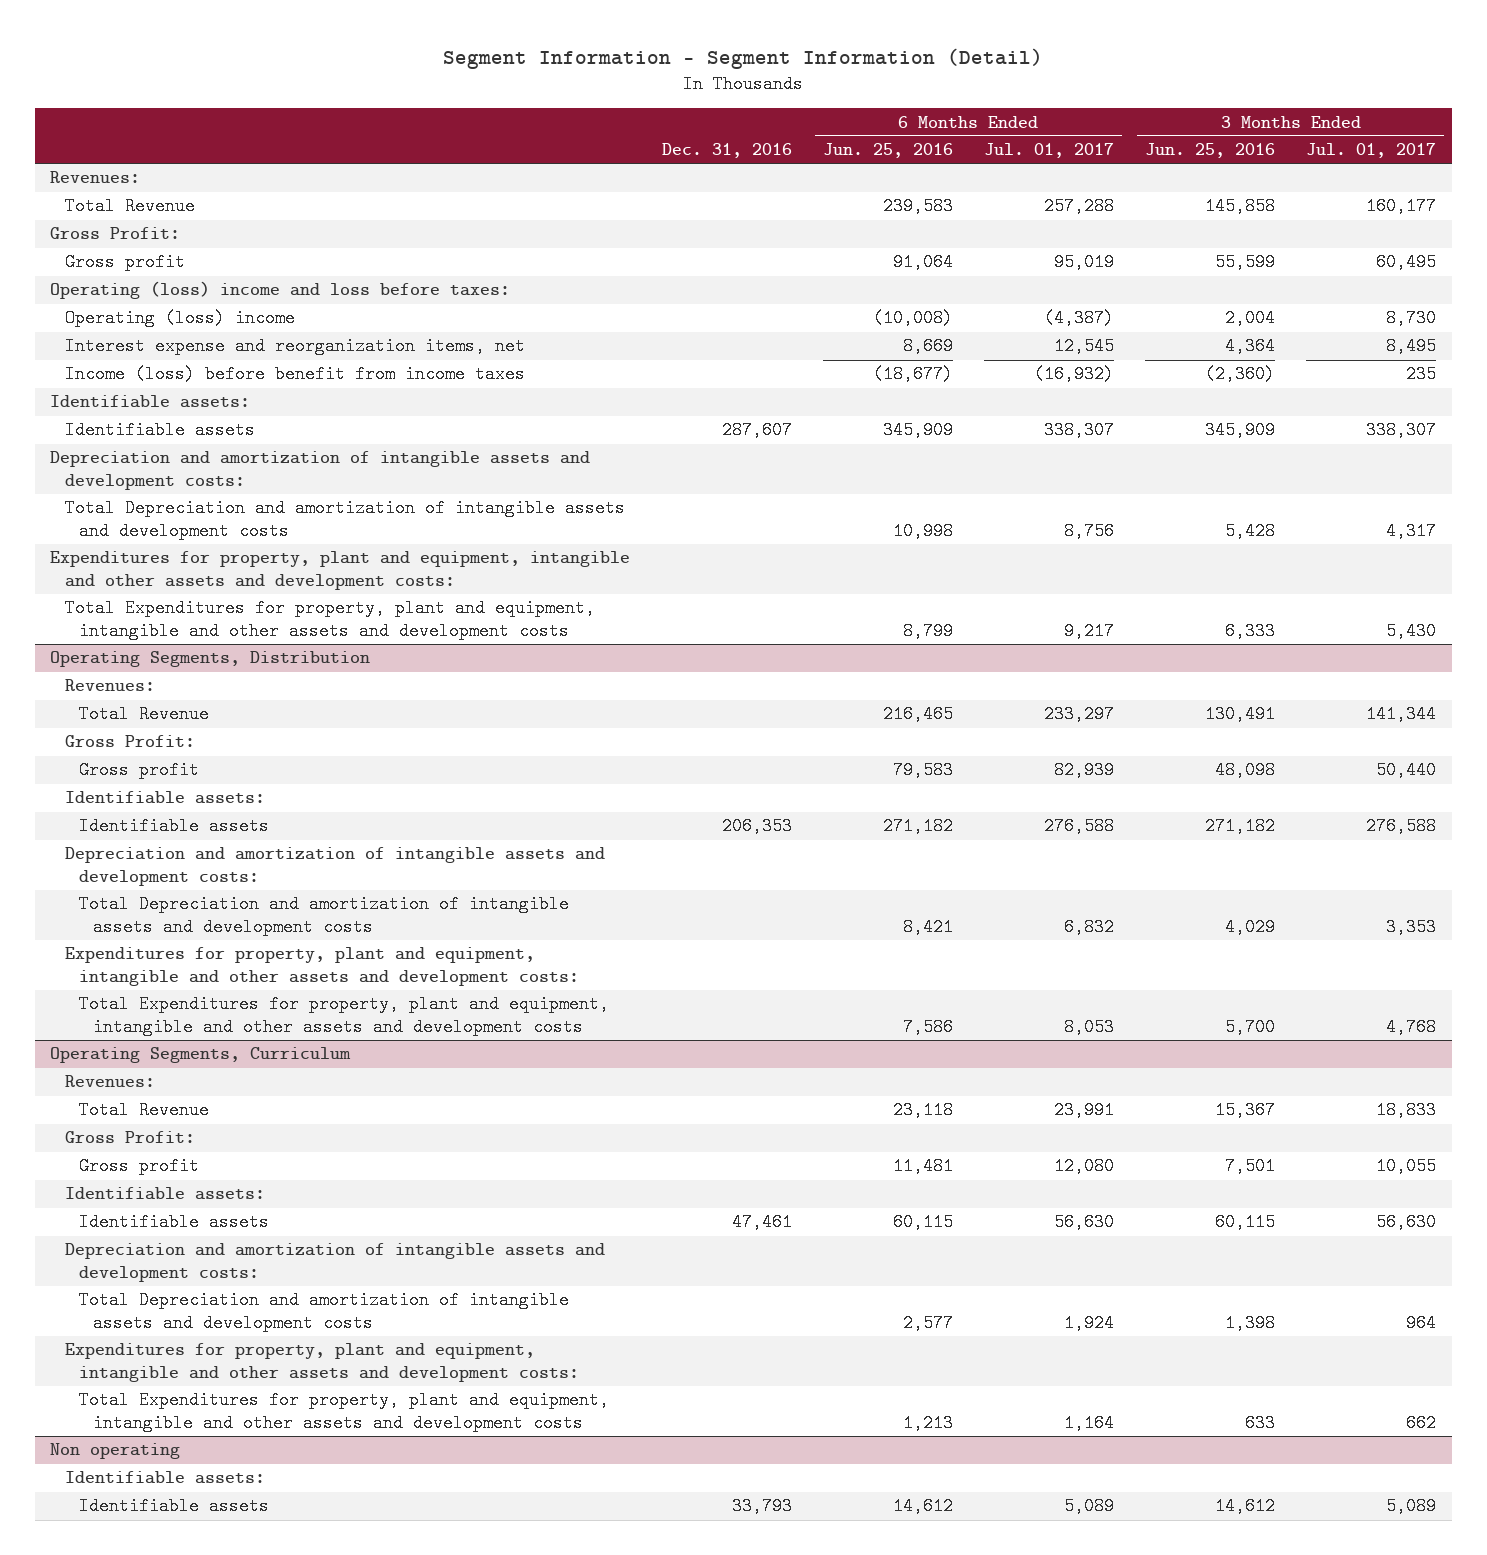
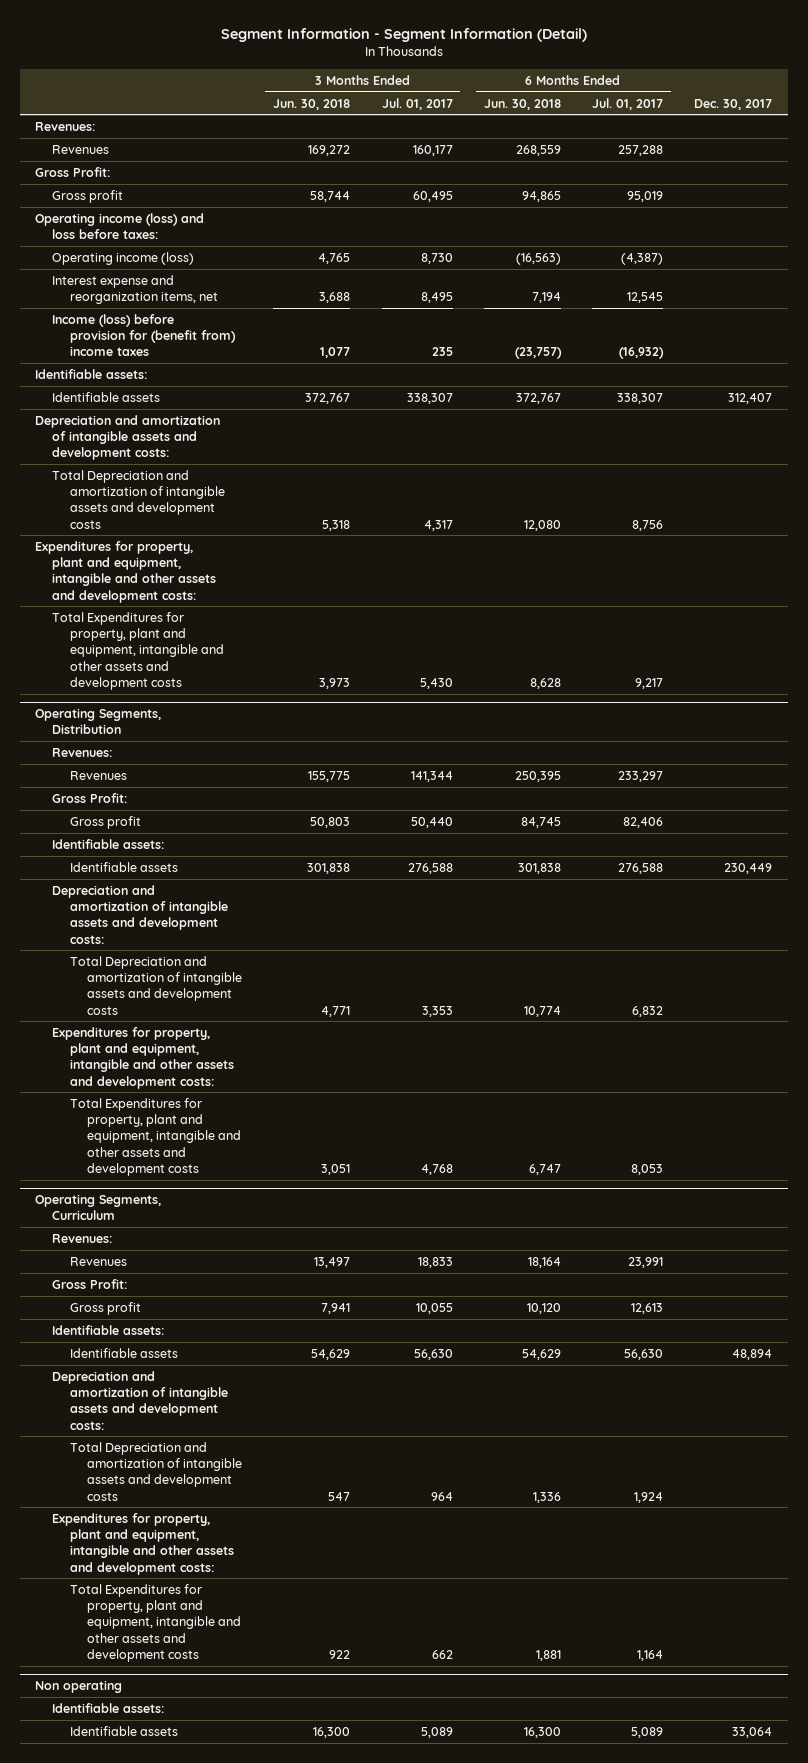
[661,143,792,159] Dec. 31, 2016 -> none
[822,143,953,159] Jun. 25, 2016 -> none
[1145,143,1276,159] Jun. 25, 2016 -> none
none -> [273,98,351,110] Jun. 30, 2018
none -> [483,98,561,110] Jun. 30, 2018
none -> [694,98,773,110] Dec. 30, 2017
[64,197,195,216] Total Revenue -> [52,144,110,154] Revenues
[50,281,511,300] Operating (loss) income and loss before taxes: -> [35,212,205,240] Operating income (loss) and loss before taxes:
[64,309,295,328] Operating (loss) income -> [52,251,195,265] Operating income (loss)
[64,365,525,384] Income (loss) before benefit from income taxes -> [52,313,236,357] Income (loss) before provision for (benefit from) income taxes
[78,705,209,724] Total Revenue -> [69,770,127,780] Revenues
[1053,761,1114,780] 82,939 -> [623,816,664,828] 82,406
[78,1101,209,1120] Total Revenue -> [69,1256,127,1266] Revenues
[1053,1157,1114,1176] 12,080 -> [631,1302,664,1314] 12,613

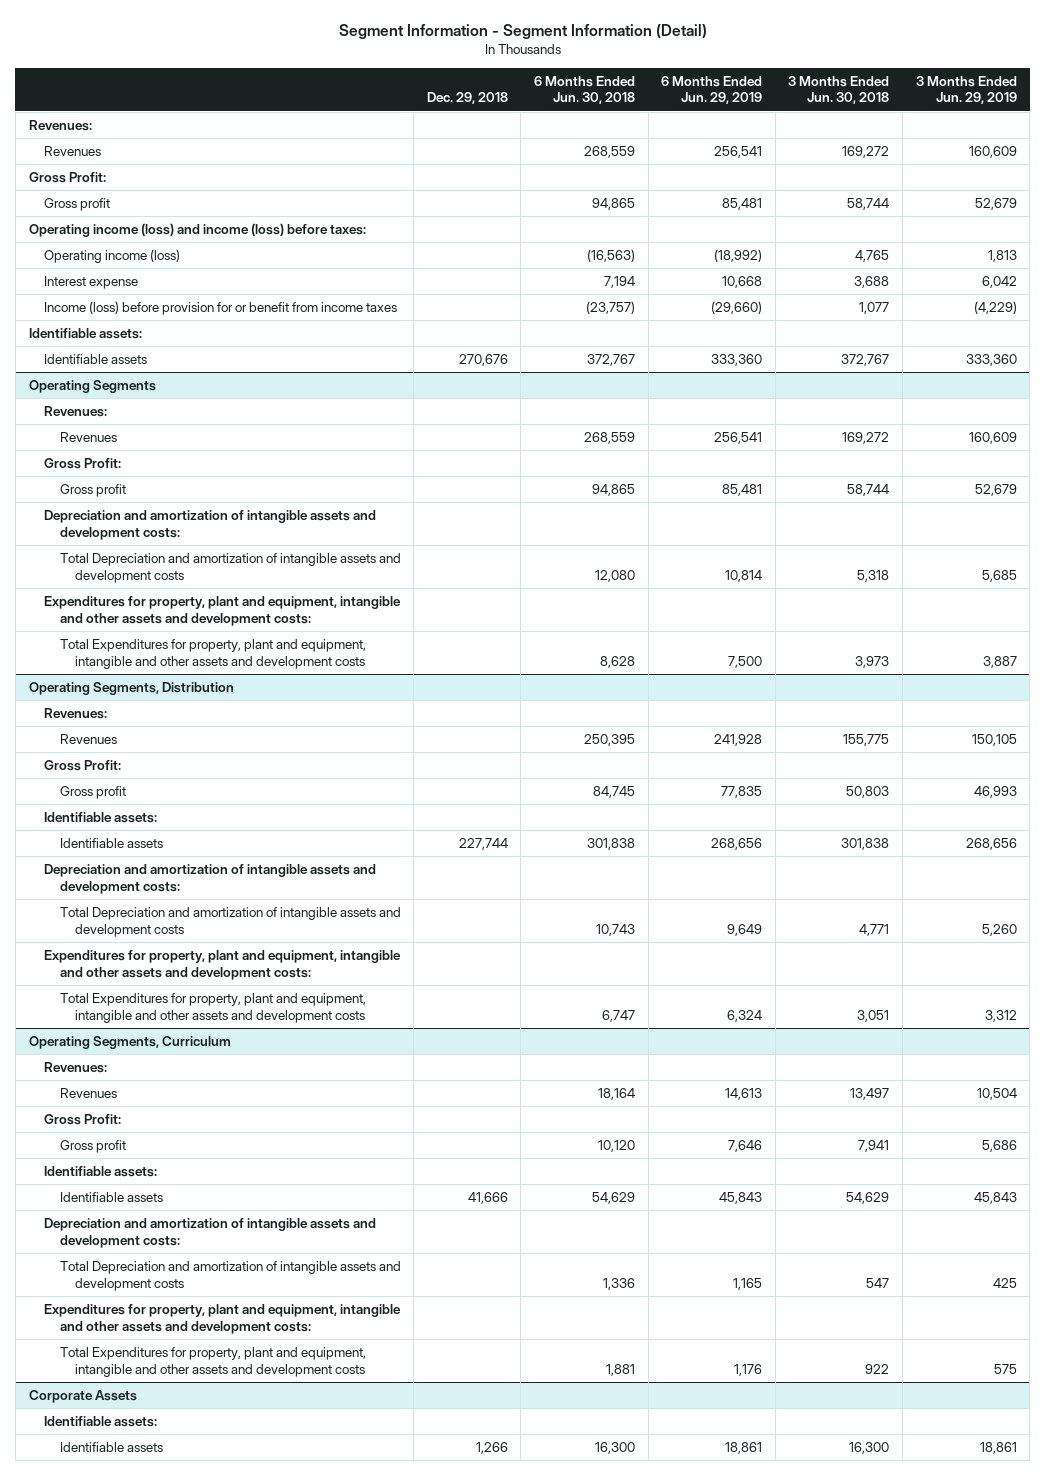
[381,97,453,110] Jul. 01, 2017 -> none
[592,97,664,110] Jul. 01, 2017 -> none
[694,98,773,110] Dec. 30, 2017 -> none
none -> [426,92,508,105] Dec. 29, 2018
none -> [661,75,763,105] 6 Months Ended Jun. 29, 2019
none -> [915,75,1017,105] 3 Months Ended Jun. 29, 2019
[35,212,205,240] Operating income (loss) and loss before taxes: -> [28,223,366,238] Operating income (loss) and income (loss) before taxes:
[52,274,218,305] Interest expense and reorganization items, net -> [44,276,139,290] Interest expense
[52,313,236,357] Income (loss) before provision for (benefit from) income taxes -> [44,301,398,316] Income (loss) before provision for or benefit from income taxes
none -> [28,380,156,394] Operating Segments
none -> [44,406,108,418] Revenues:
none -> [59,432,117,443] Revenues
none -> [44,458,122,470] Gross Profit:
none -> [59,484,126,498] Gross profit
[523,1005,561,1017] 10,774 -> [596,923,636,936] 10,743
[35,1679,123,1693] Non operating -> [28,1390,137,1404] Corporate Assets

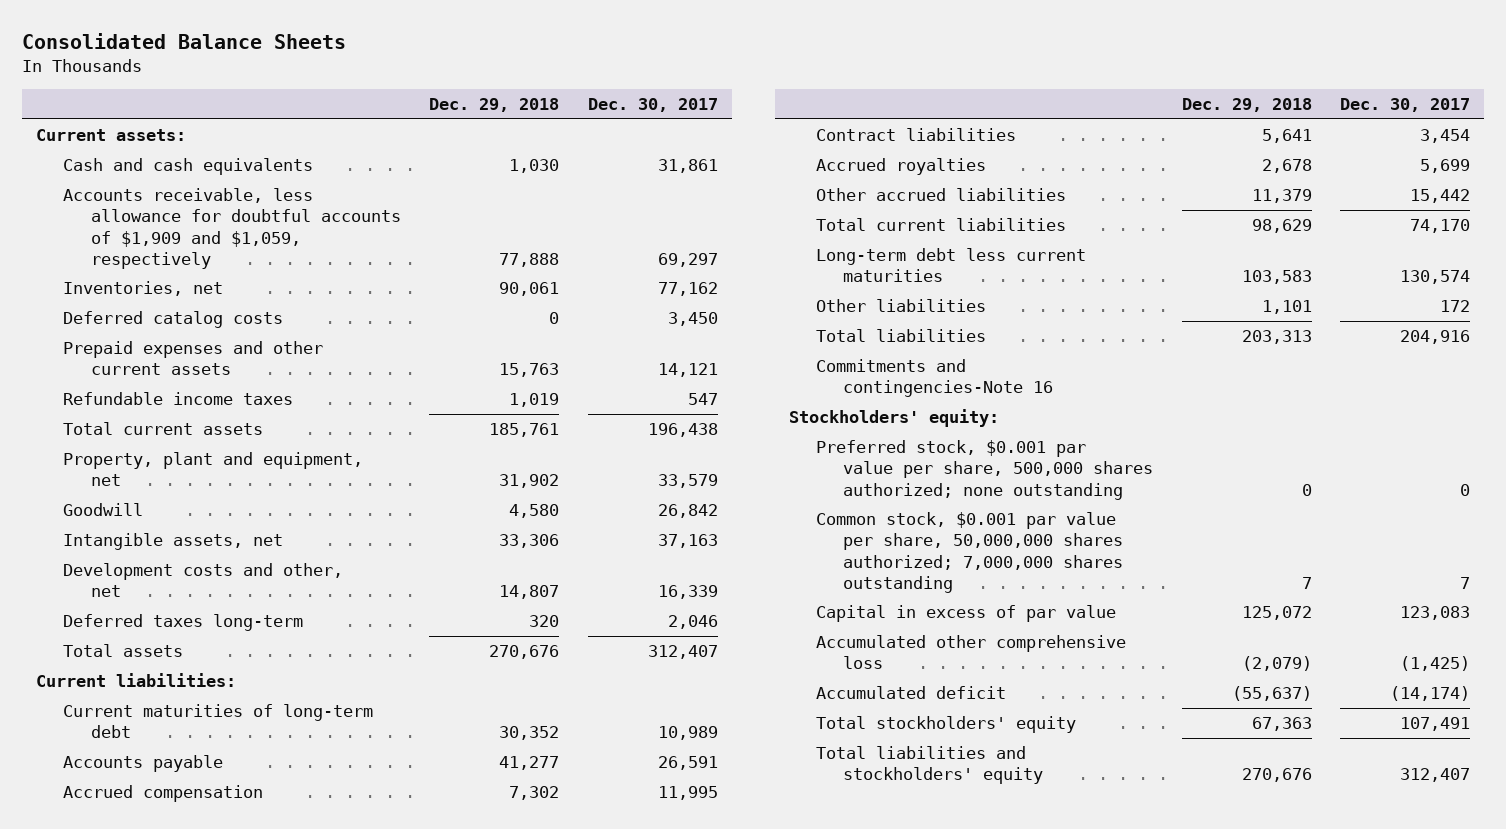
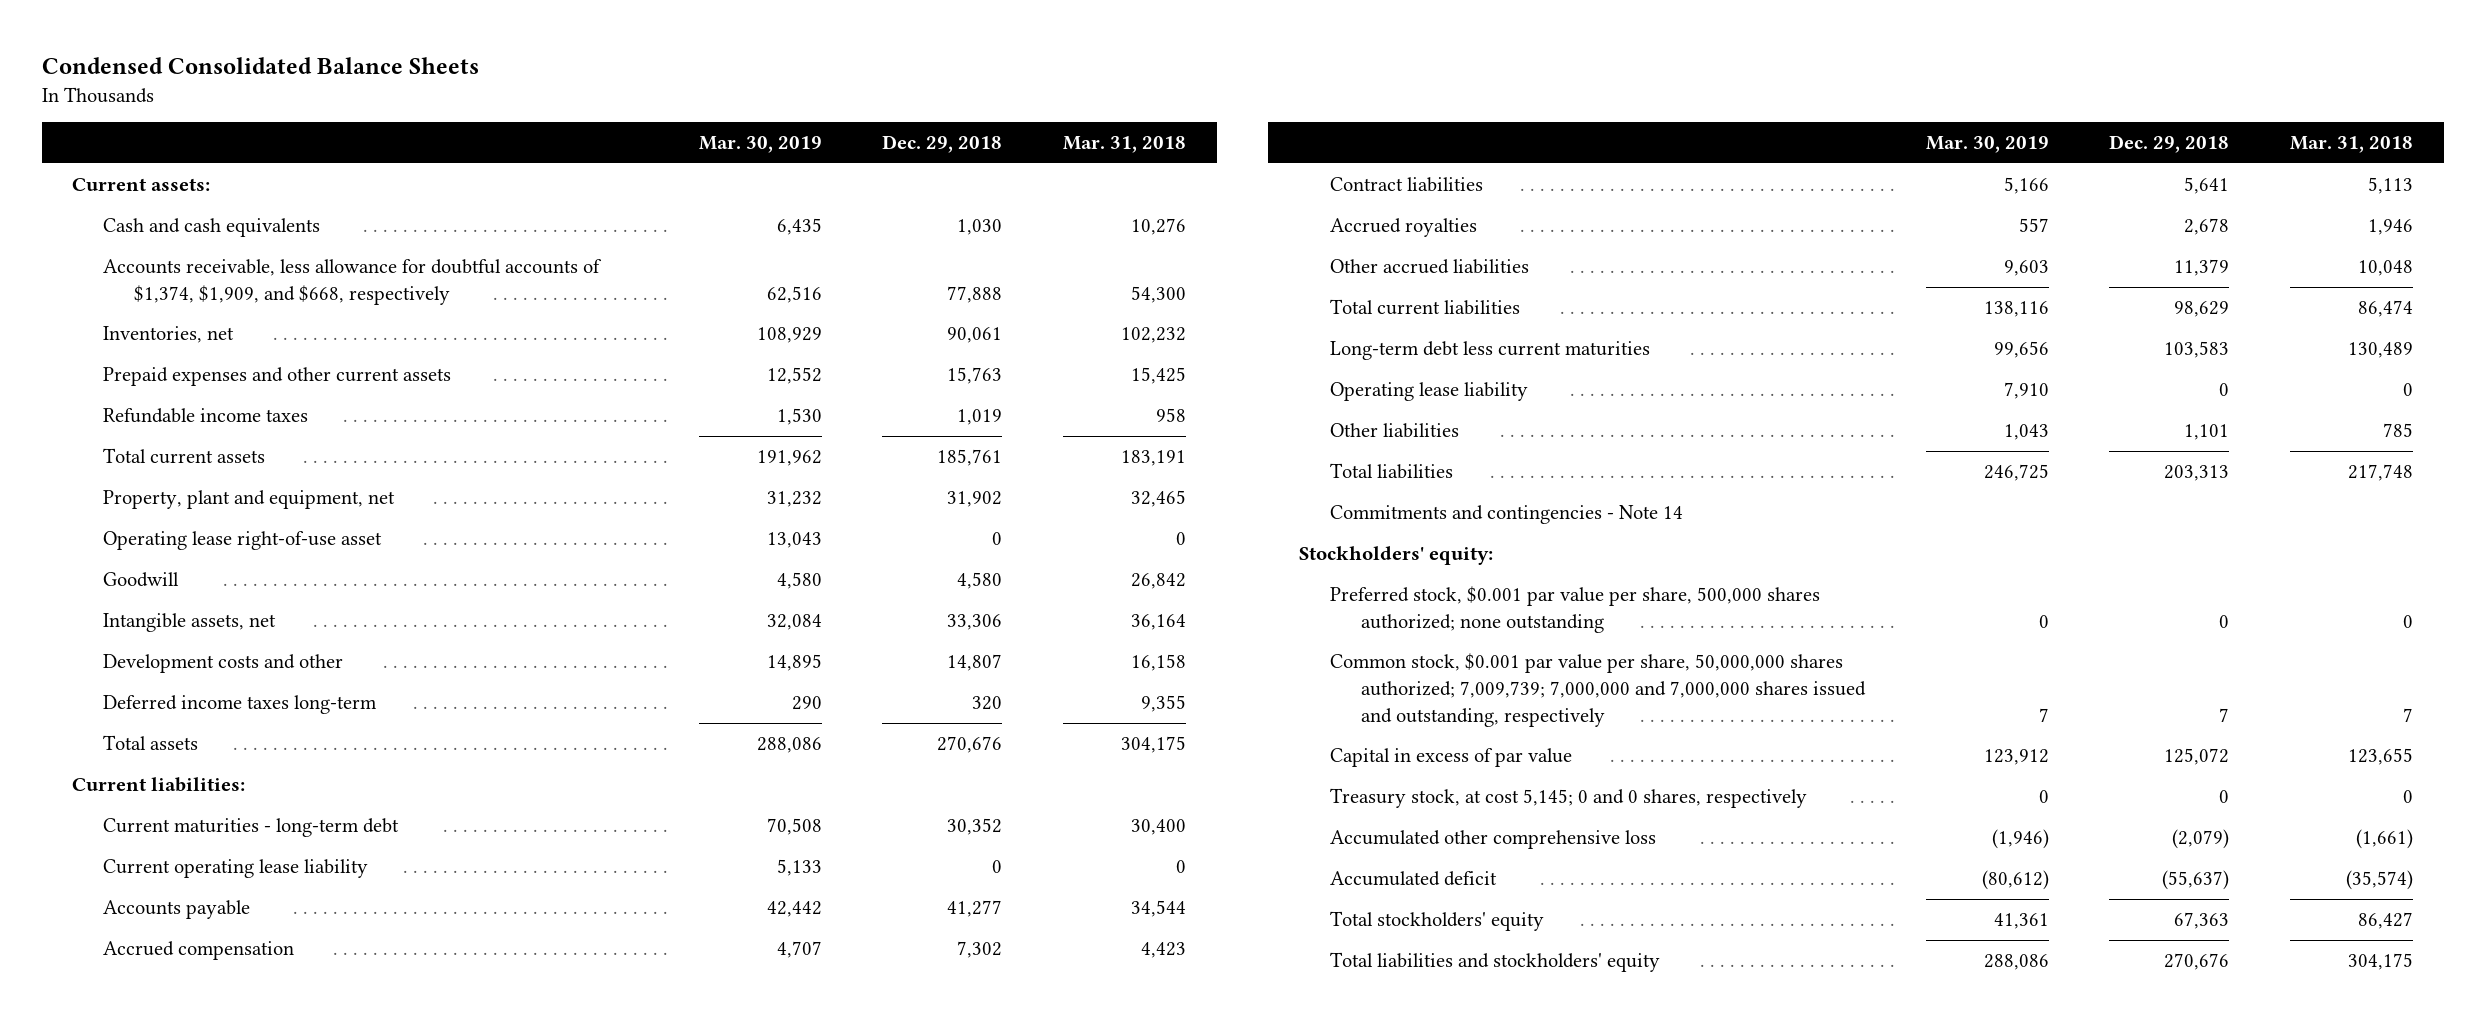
[21,32,346,49] Consolidated Balance Sheets -> [41,56,479,74] Condensed Consolidated Balance Sheets
[587,98,718,113] Dec. 30, 2017 -> none
none -> [698,136,822,154] Mar. 30, 2019
none -> [1063,136,1187,154] Mar. 31, 2018
[63,188,401,269] Accounts receivable, less allowance for doubtful accounts of $1,909 and $1,059, respectively -> [102,259,602,305] Accounts receivable, less allowance for doubtful accounts of $1,374, $1,909, and $668, respectively
[63,311,284,329] Deferred catalog costs -> none
none -> [102,531,382,551] Operating lease right-of-use asset
[63,563,344,598] Development costs and other, net -> [102,654,343,674] Development costs and other
[63,614,304,632] Deferred taxes long-term -> [102,695,377,715] Deferred income taxes long-term
[63,704,374,739] Current maturities of long-term debt -> [102,818,399,838] Current maturities - long-term debt
none -> [102,859,368,879] Current operating lease liability
none -> [1329,382,1528,402] Operating lease liability
[816,359,1054,398] Commitments and contingencies-Note 16 -> [1329,505,1683,525] Commitments and contingencies - Note 14
[816,512,1124,593] Common stock, $0.001 par value per share, 50,000,000 shares authorized; 7,000,000 shares outstanding -> [1329,653,1866,727] Common stock, $0.001 par value per share, 50,000,000 shares authorized; 7,009,739; 7,000,000 and 7,000,000 shares issued and outstanding, respectively
none -> [1329,788,1807,809] Treasury stock, at cost 5,145; 0 and 0 shares, respectively

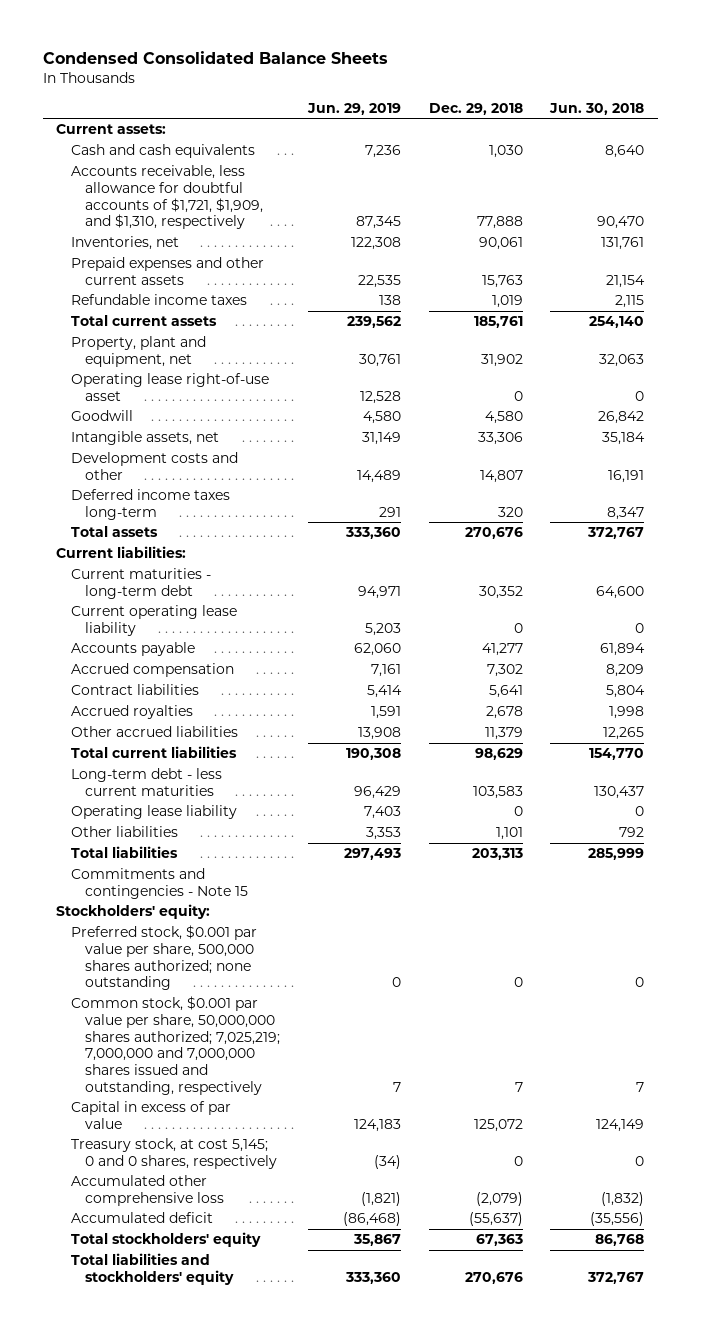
[698,136,822,154] Mar. 30, 2019 -> none
[1063,136,1187,154] Mar. 31, 2018 -> none
none -> [307,102,402,115] Jun. 29, 2019
none -> [549,102,645,115] Jun. 30, 2018
[102,259,602,305] Accounts receivable, less allowance for doubtful accounts of $1,374, $1,909, and $668, respectively -> [70,165,264,230] Accounts receivable, less allowance for doubtful accounts of $1,721, $1,909, and $1,310, respectively
[1329,341,1650,361] Long-term debt less current maturities -> [70,768,222,796] Long-term debt - less current maturities
[1329,505,1683,525] Commitments and contingencies - Note 14 -> [70,868,249,899] Commitments and contingencies - Note 15
[1329,653,1866,727] Common stock, $0.001 par value per share, 50,000,000 shares authorized; 7,009,739; 7,000,000 and 7,000,000 shares issued and outstanding, respectively -> [70,996,281,1095] Common stock, $0.001 par value per share, 50,000,000 shares authorized; 7,025,219; 7,000,000 and 7,000,000 shares issued and outstanding, respectively

